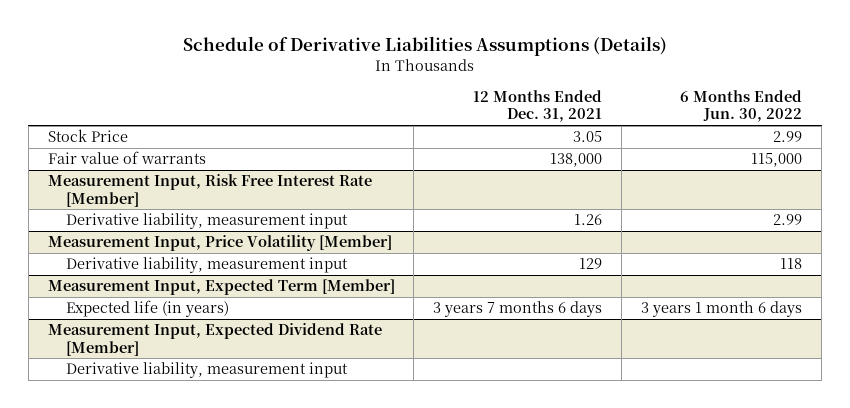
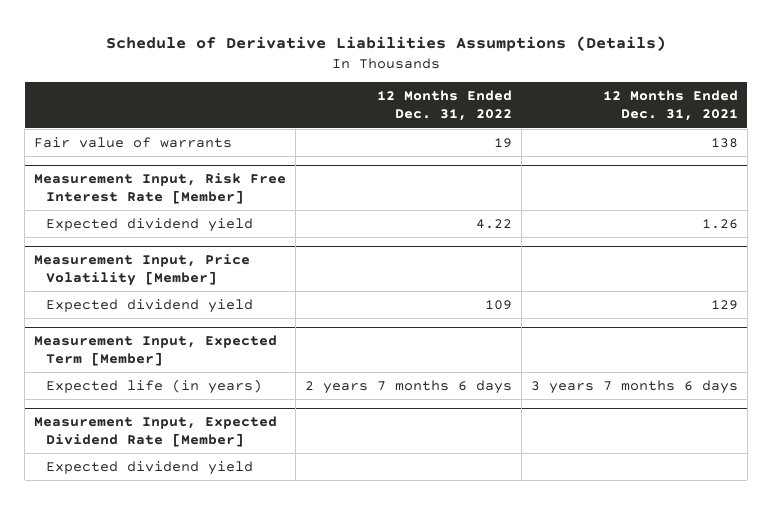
[680,90,803,123] 6 Months Ended Jun. 30, 2022 -> none
none -> [376,90,512,122] 12 Months Ended Dec. 31, 2022
[47,129,128,143] Stock Price -> none
[550,153,603,168] 138,000 -> [710,138,738,149] 138
[66,213,349,230] Derivative liability, measurement input -> [45,218,253,233] Expected dividend yield
[66,257,349,274] Derivative liability, measurement input -> [45,299,253,314] Expected dividend yield
[66,362,349,379] Derivative liability, measurement input -> [45,461,253,476] Expected dividend yield

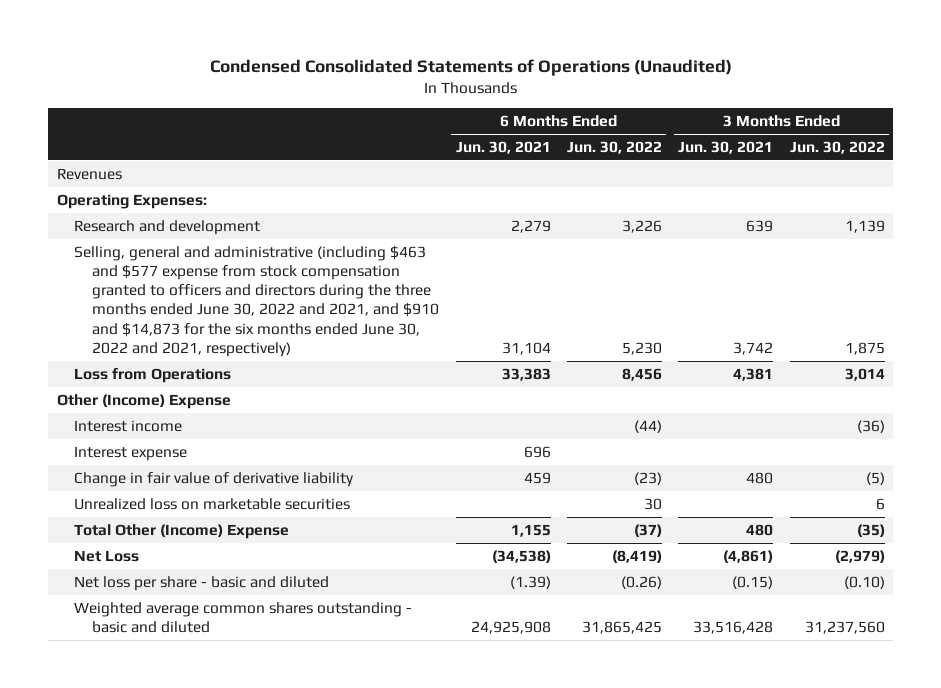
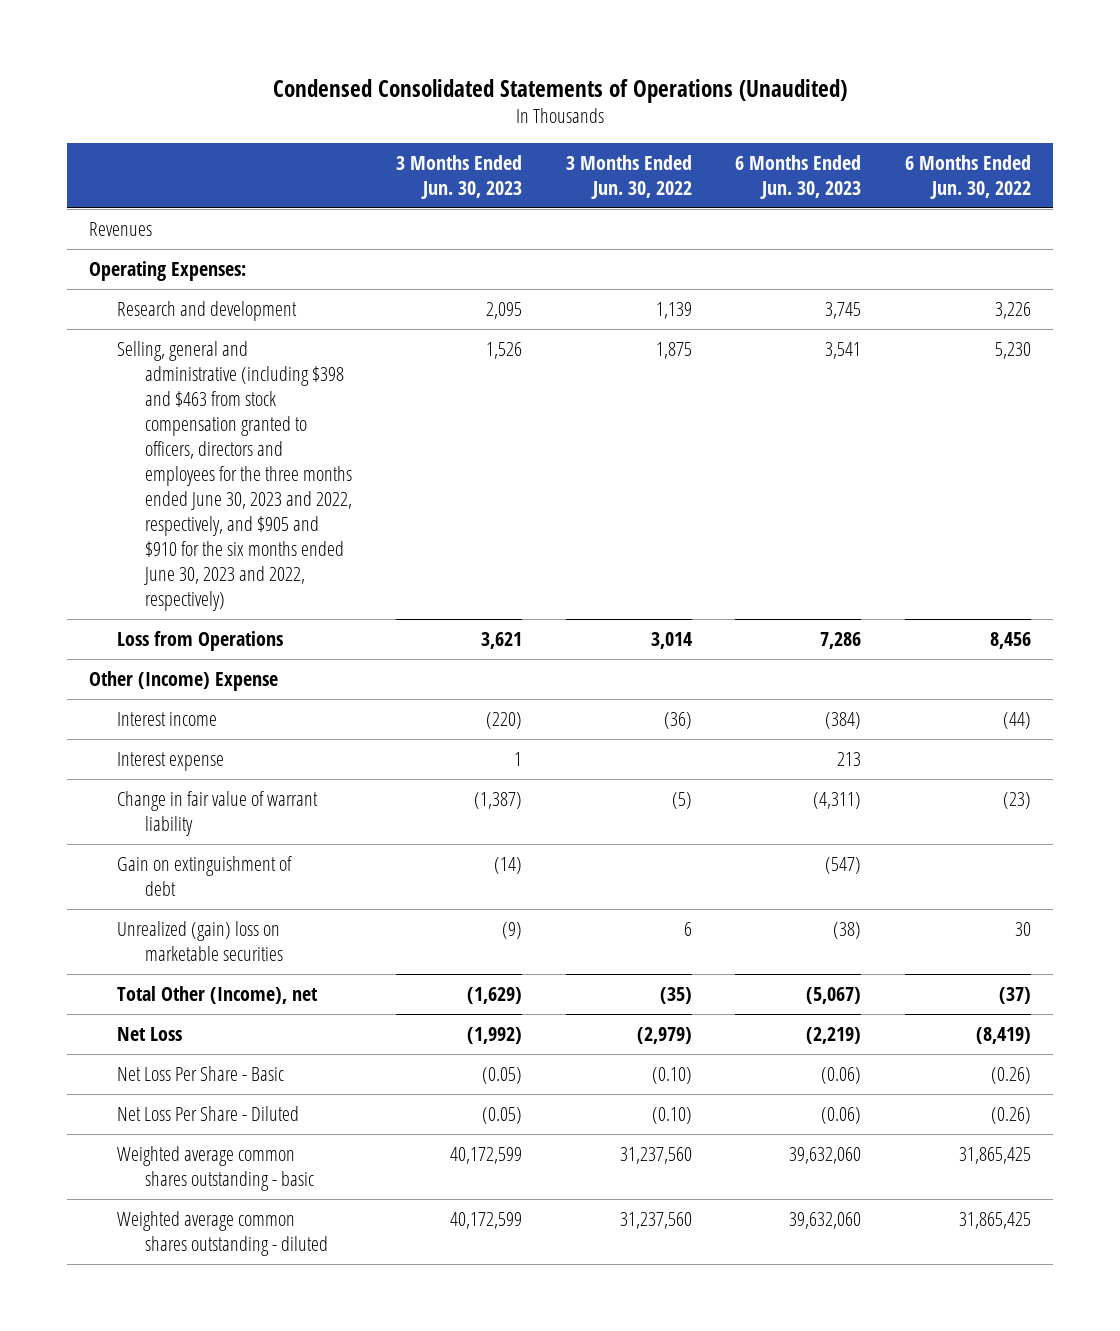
[455,140,551,154] Jun. 30, 2021 -> none
[678,140,774,154] Jun. 30, 2021 -> none
none -> [396,154,523,199] 3 Months Ended Jun. 30, 2023
none -> [735,154,862,199] 6 Months Ended Jun. 30, 2023
[74,245,440,357] Selling, general and administrative (including $463 and $577 expense from stock compensation granted to officers and directors during the three months ended June 30, 2022 and 2021, and $910 and $14,873 for the six months ended June 30, 2022 and 2021, respectively) -> [117,340,353,611] Selling, general and administrative (including $398 and $463 from stock compensation granted to officers, directors and employees for the three months ended June 30, 2023 and 2022, respectively, and $905 and $910 for the six months ended June 30, 2023 and 2022, respectively)
[74,471,355,487] Change in fair value of derivative liability -> [117,790,319,836] Change in fair value of warrant liability
none -> [117,855,293,896] Gain on extinguishment of debt
[74,497,351,510] Unrealized loss on marketable securities -> [117,920,284,961] Unrealized (gain) loss on marketable securities
[74,523,290,539] Total Other (Income) Expense -> [117,985,319,1004] Total Other (Income), net
[74,575,330,591] Net loss per share - basic and diluted -> [117,1065,285,1081] Net Loss Per Share - Basic
none -> [117,1105,300,1121] Net Loss Per Share - Diluted
[74,601,413,634] Weighted average common shares outstanding - basic and diluted -> [117,1145,315,1191] Weighted average common shares outstanding - basic
none -> [117,1210,329,1256] Weighted average common shares outstanding - diluted

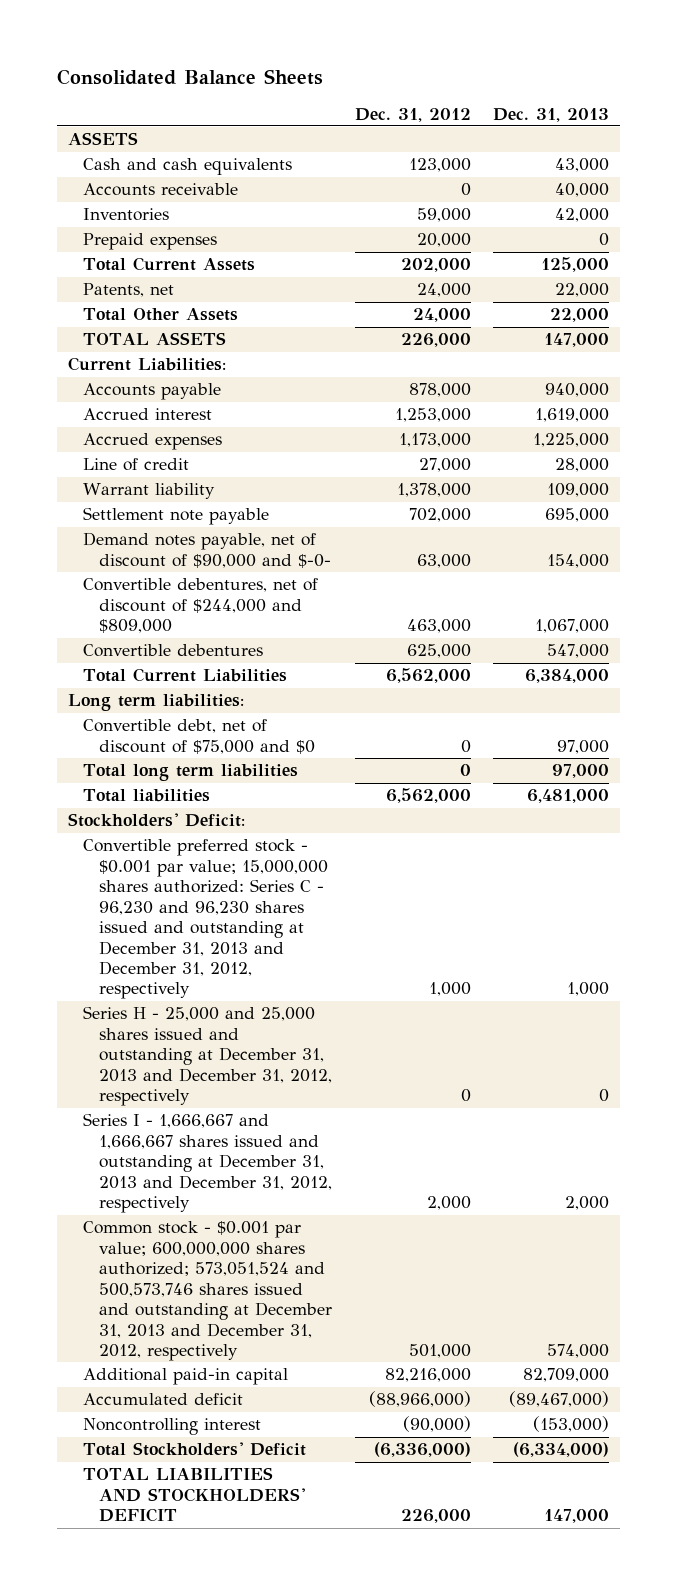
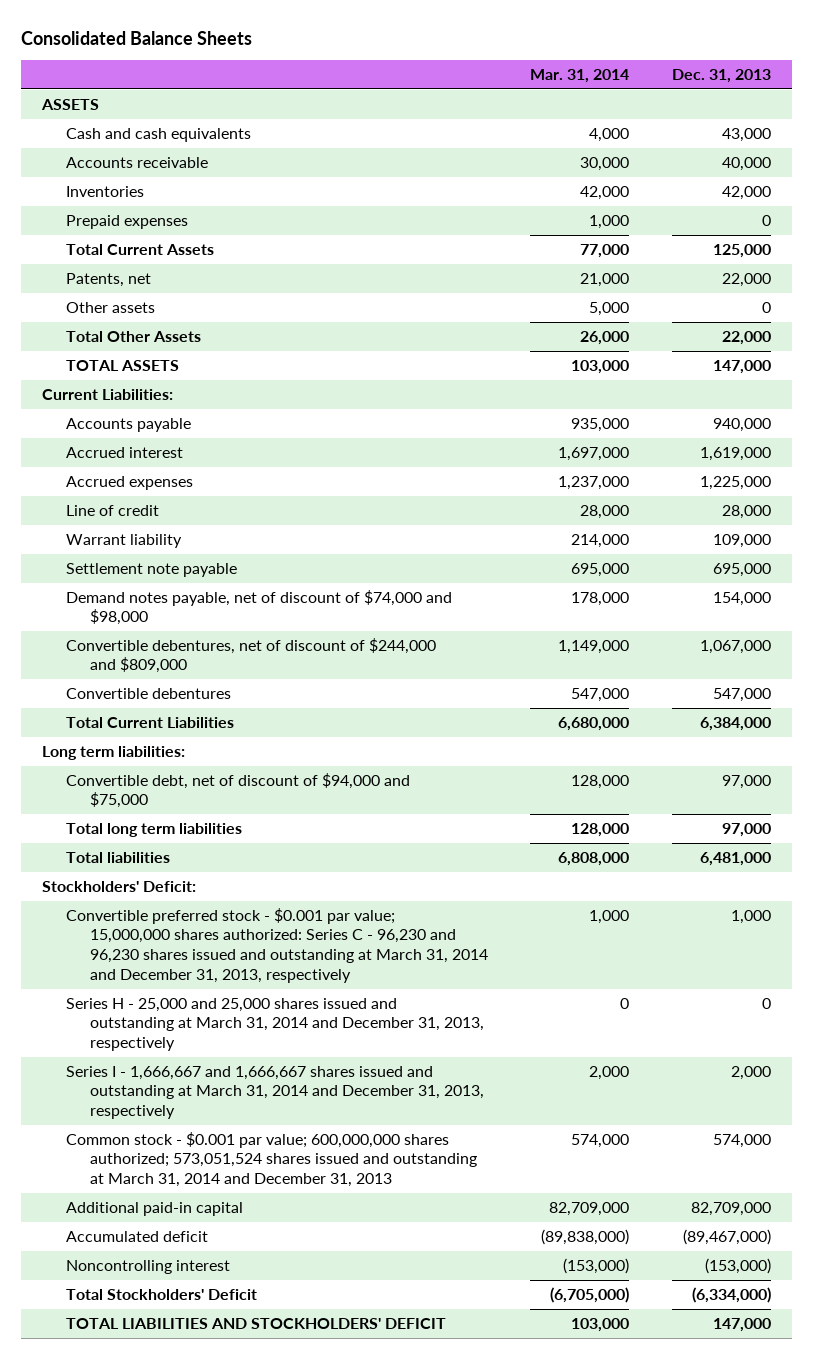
[354,107,471,122] Dec. 31, 2012 -> none
none -> [530,69,630,84] Mar. 31, 2014
none -> [66,301,156,313] Other assets
[83,532,331,568] Demand notes payable, net of discount of $90,000 and $-0- -> [66,589,453,626] Demand notes payable, net of discount of $74,000 and $98,000
[83,719,315,754] Convertible debt, net of discount of $75,000 and $0 -> [66,772,411,809] Convertible debt, net of discount of $94,000 and $75,000
[83,839,328,1000] Convertible preferred stock - $0.001 par value; 15,000,000 shares authorized: Series C - 96,230 and 96,230 shares issued and outstanding at December 31, 2013 and December 31, 2012, respectively -> [66,907,488,983] Convertible preferred stock - $0.001 par value; 15,000,000 shares authorized: Series C - 96,230 and 96,230 shares issued and outstanding at March 31, 2014 and December 31, 2013, respectively
[83,1006,332,1107] Series H - 25,000 and 25,000 shares issued and outstanding at December 31, 2013 and December 31, 2012, respectively -> [66,997,484,1052] Series H - 25,000 and 25,000 shares issued and outstanding at March 31, 2014 and December 31, 2013, respectively
[83,1113,332,1214] Series I - 1,666,667 and 1,666,667 shares issued and outstanding at December 31, 2013 and December 31, 2012, respectively -> [66,1065,484,1120] Series I - 1,666,667 and 1,666,667 shares issued and outstanding at March 31, 2014 and December 31, 2013, respectively
[83,1221,332,1361] Common stock - $0.001 par value; 600,000,000 shares authorized; 573,051,524 and 500,573,746 shares issued and outstanding at December 31, 2013 and December 31, 2012, respectively -> [66,1131,477,1188] Common stock - $0.001 par value; 600,000,000 shares authorized; 573,051,524 shares issued and outstanding at March 31, 2014 and December 31, 2013

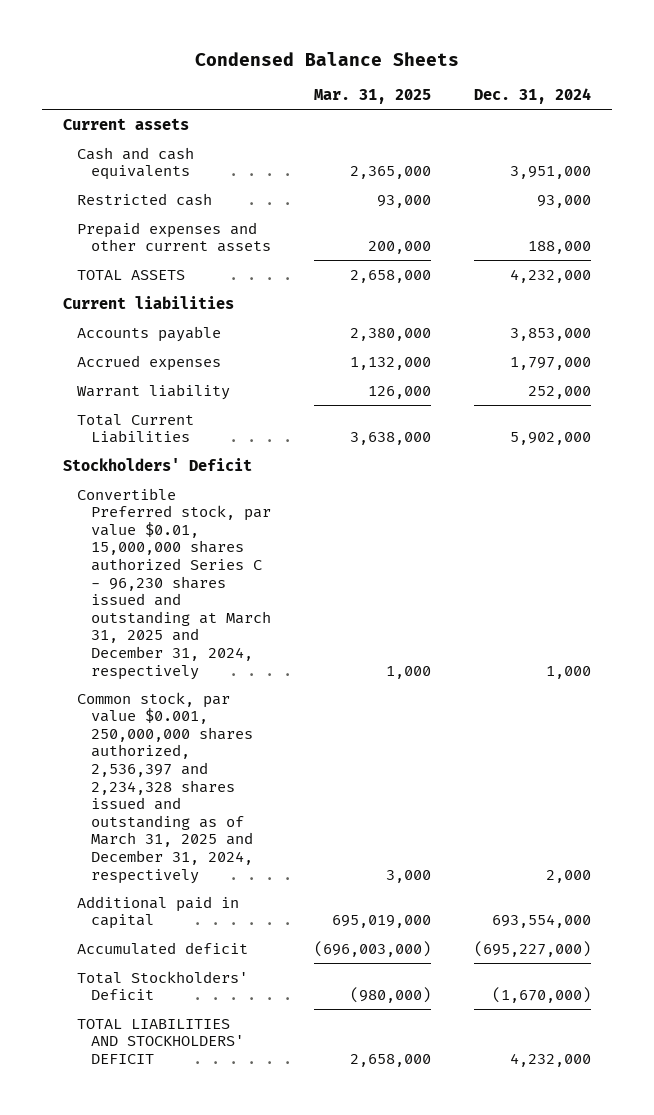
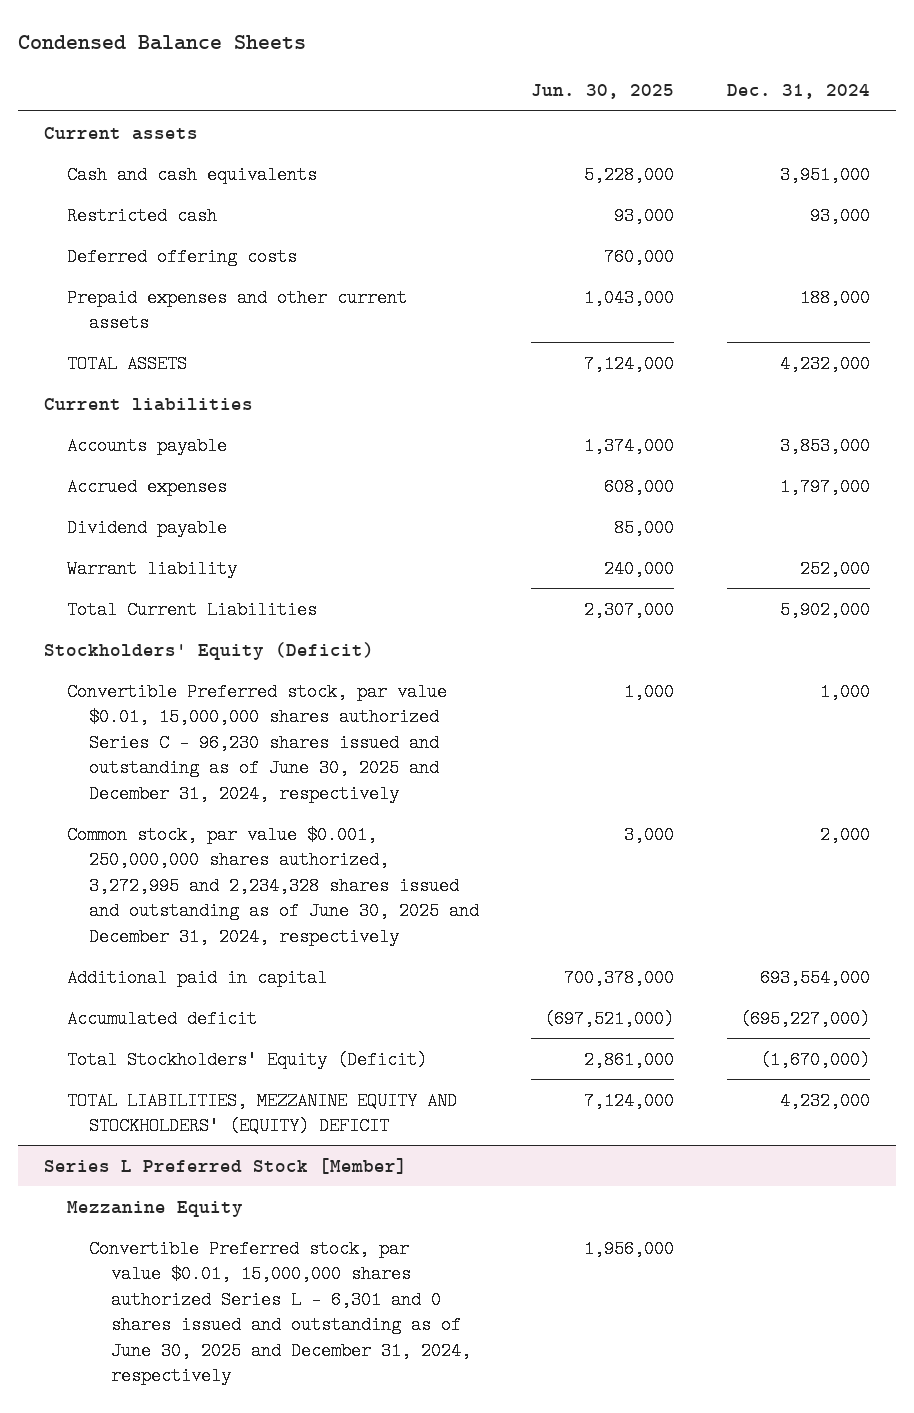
[313,89,431,105] Mar. 31, 2025 -> none
none -> [531,84,675,100] Jun. 30, 2025
none -> [66,247,297,266] Deferred offering costs
none -> [66,518,227,537] Dividend payable
[63,457,253,471] Stockholders' Deficit -> [44,641,375,660] Stockholders' Equity (Deficit)
[77,487,272,680] Convertible Preferred stock, par value $0.01, 15,000,000 shares authorized Series C - 96,230 shares issued and outstanding at March 31, 2025 and December 31, 2024, respectively -> [66,682,447,803] Convertible Preferred stock, par value $0.01, 15,000,000 shares authorized Series C - 96,230 shares issued and outstanding as of June 30, 2025 and December 31, 2024, respectively
[77,691,254,884] Common stock, par value $0.001, 250,000,000 shares authorized, 2,536,397 and 2,234,328 shares issued and outstanding as of March 31, 2025 and December 31, 2024, respectively -> [66,825,480,946] Common stock, par value $0.001, 250,000,000 shares authorized, 3,272,995 and 2,234,328 shares issued and outstanding as of June 30, 2025 and December 31, 2024, respectively
[77,970,249,1001] Total Stockholders' Deficit -> [66,1050,427,1069] Total Stockholders' Equity (Deficit)
[77,1018,245,1064] TOTAL LIABILITIES AND STOCKHOLDERS' DEFICIT -> [66,1091,457,1136] TOTAL LIABILITIES, MEZZANINE EQUITY AND STOCKHOLDERS' (EQUITY) DEFICIT
none -> [44,1157,408,1174] Series L Preferred Stock [Member]
none -> [66,1200,243,1217] Mezzanine Equity
none -> [89,1239,472,1386] Convertible Preferred stock, par value $0.01, 15,000,000 shares authorized Series L - 6,301 and 0 shares issued and outstanding as of June 30, 2025 and December 31, 2024, respectively

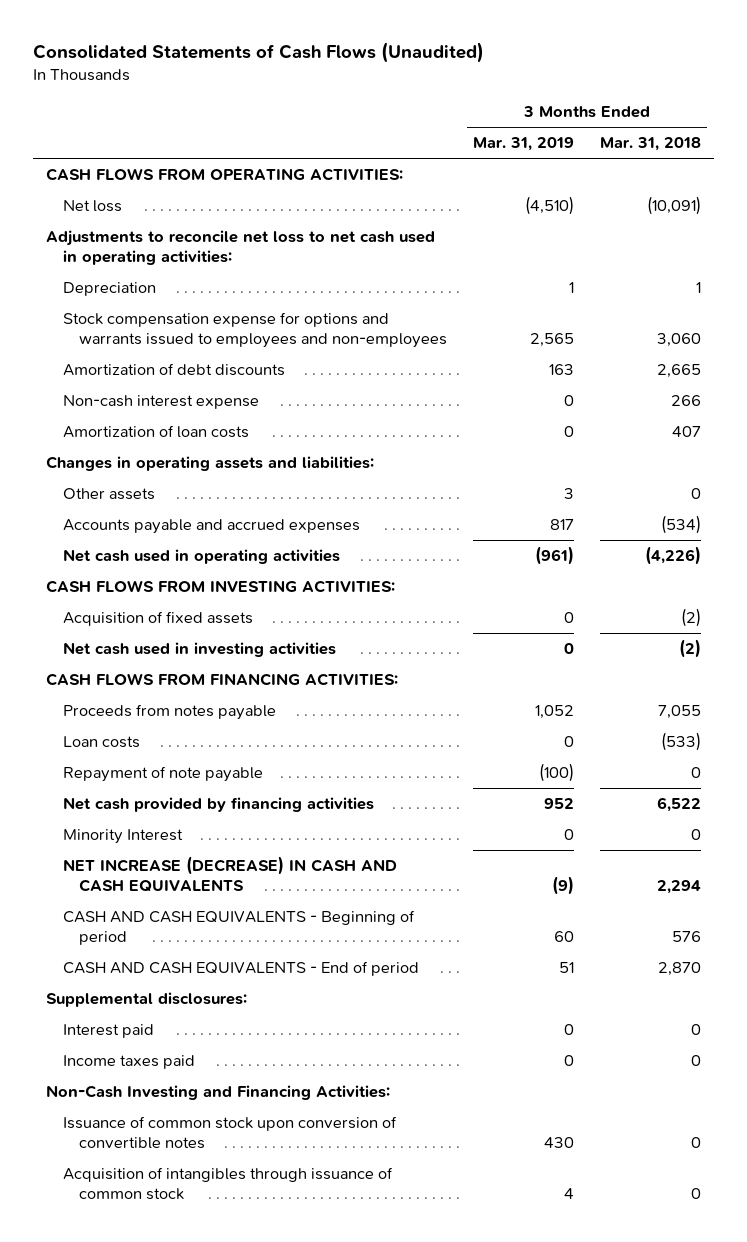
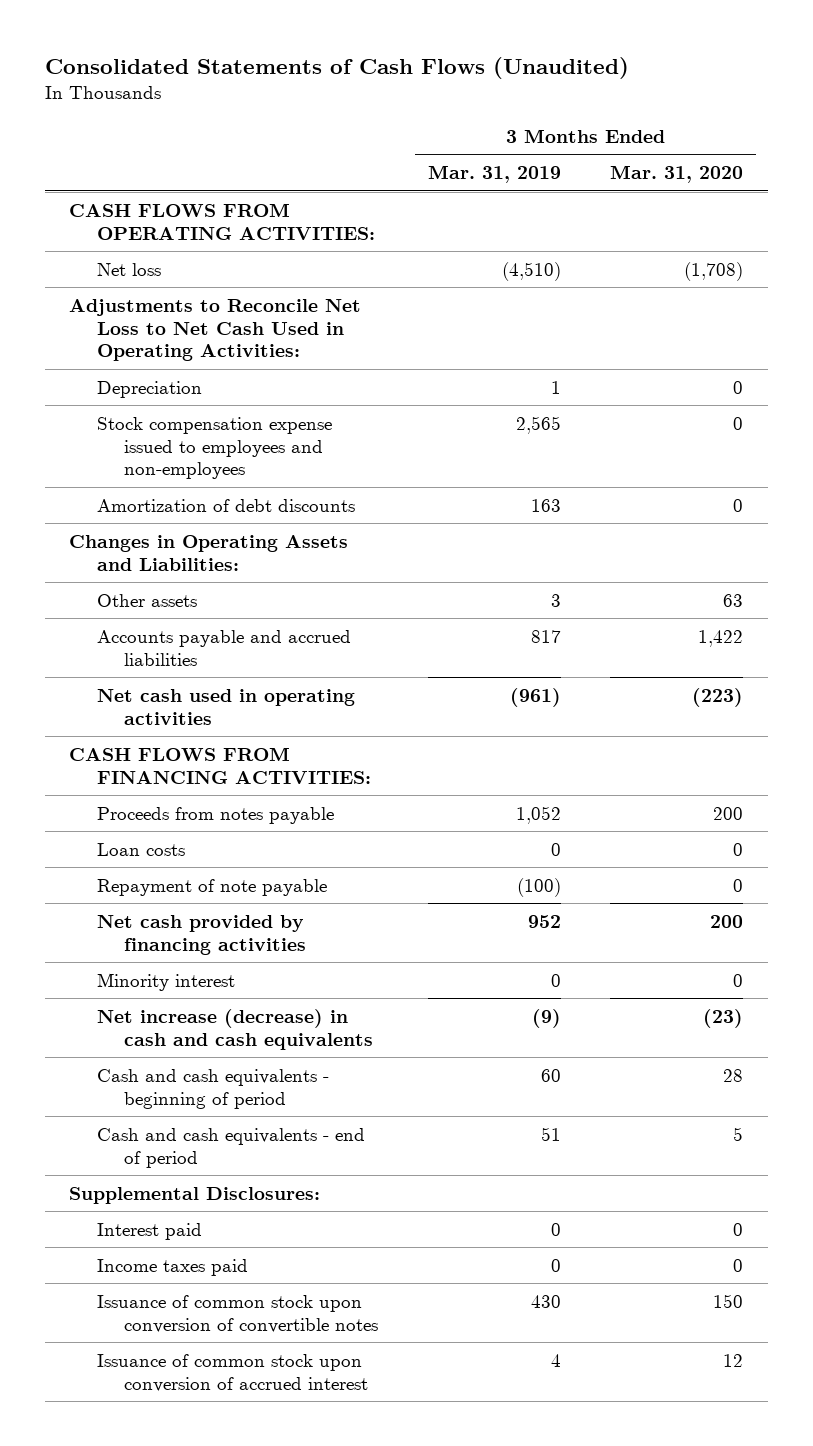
[599,137,701,152] Mar. 31, 2018 -> none
none -> [610,164,744,183] Mar. 31, 2020
[45,230,435,265] Adjustments to reconcile net loss to net cash used in operating activities: -> [69,298,362,362] Adjustments to Reconcile Net Loss to Net Cash Used in Operating Activities:
[62,312,448,348] Stock compensation expense for options and warrants issued to employees and non-employees -> [96,416,332,480] Stock compensation expense issued to employees and non-employees
[62,395,259,410] Non-cash interest expense -> none
[62,425,249,439] Amortization of loan costs -> none
[45,456,374,472] Changes in operating assets and liabilities: -> [69,534,349,571] Changes in Operating Assets and Liabilities:
[62,519,360,535] Accounts payable and accrued expenses -> [96,629,351,666] Accounts payable and accrued liabilities
[45,580,395,594] CASH FLOWS FROM INVESTING ACTIVITIES: -> none
[62,611,253,627] Acquisition of fixed assets -> none
[62,642,336,658] Net cash used in investing activities -> none
[62,829,183,845] Minority Interest -> [96,972,235,991] Minority interest
[62,856,397,892] NET INCREASE (DECREASE) IN CASH AND CASH EQUIVALENTS -> [96,1008,374,1050] Net increase (decrease) in cash and cash equivalents
[62,910,415,945] CASH AND CASH EQUIVALENTS - Beginning of period -> [96,1068,329,1109] Cash and cash equivalents - beginning of period
[62,961,419,977] CASH AND CASH EQUIVALENTS - End of period -> [96,1127,365,1168] Cash and cash equivalents - end of period
[45,992,247,1008] Supplemental disclosures: -> [69,1186,321,1204] Supplemental Disclosures:
[45,1085,390,1101] Non-Cash Investing and Financing Activities: -> none
[62,1167,393,1200] Acquisition of intangibles through issuance of common stock -> none
none -> [96,1353,369,1392] Issuance of common stock upon conversion of accrued interest

